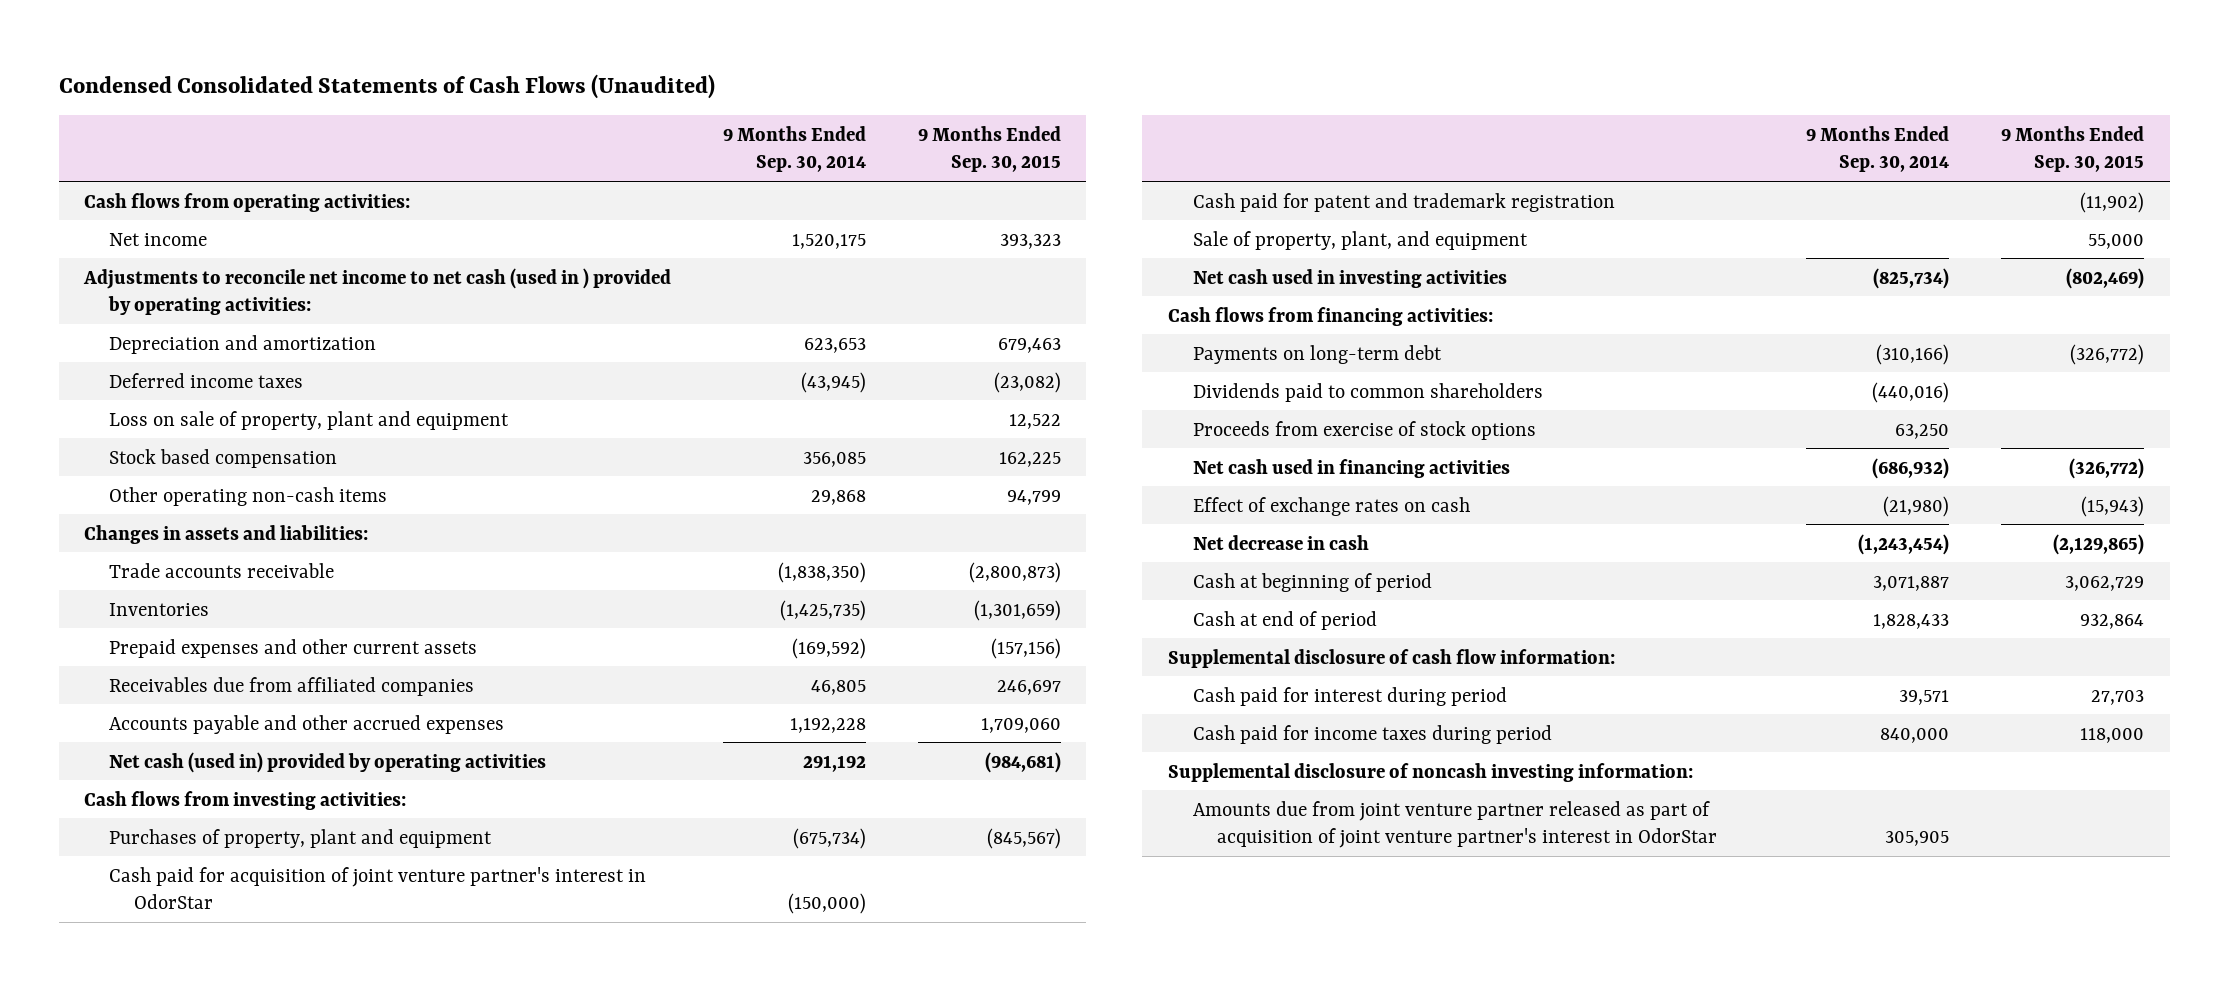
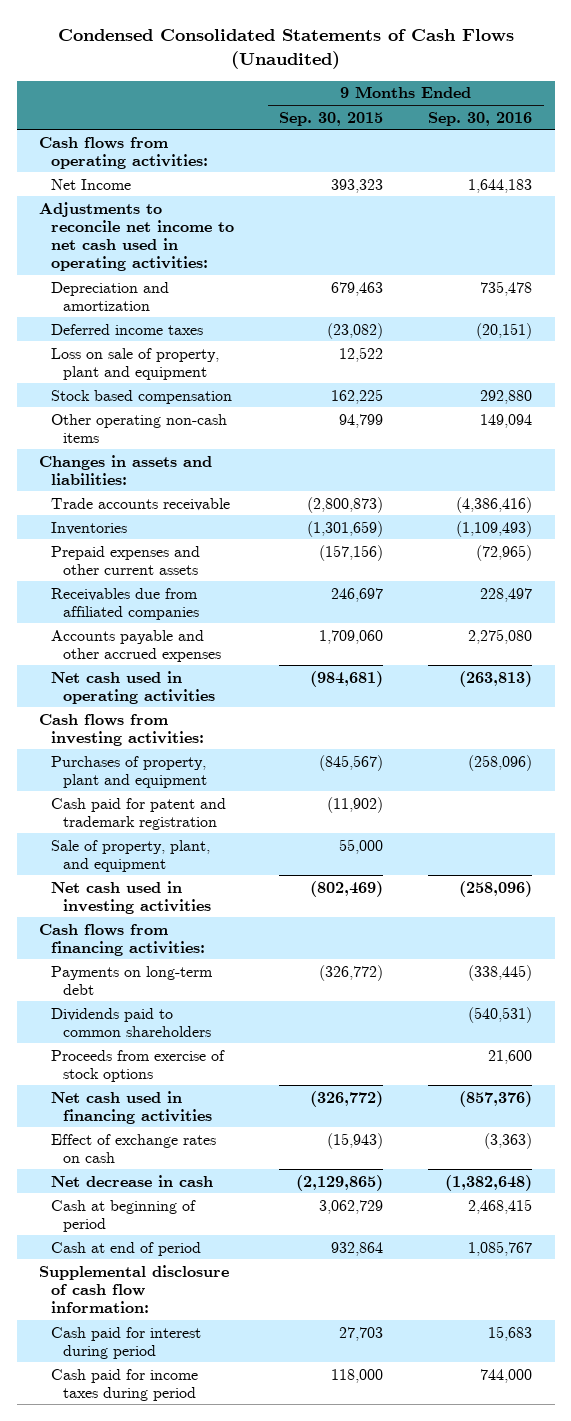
[723,125,867,173] 9 Months Ended Sep. 30, 2014 -> none
none -> [428,111,533,126] Sep. 30, 2016
[109,232,208,246] Net income -> [51,178,132,190] Net Income
[83,267,672,316] Adjustments to reconcile net income to net cash (used in ) provided by operating activities: -> [39,201,235,271] Adjustments to reconcile net income to net cash used in operating activities:
[109,751,547,773] Net cash (used in) provided by operating activities -> [51,670,216,704] Net cash used in operating activities
[109,866,647,910] Cash paid for acquisition of joint venture partner's interest in OdorStar -> none
[1167,762,1693,782] Supplemental disclosure of noncash investing information: -> none
[1192,800,1718,849] Amounts due from joint venture partner released as part of acquisition of joint venture partner's interest in OdorStar -> none

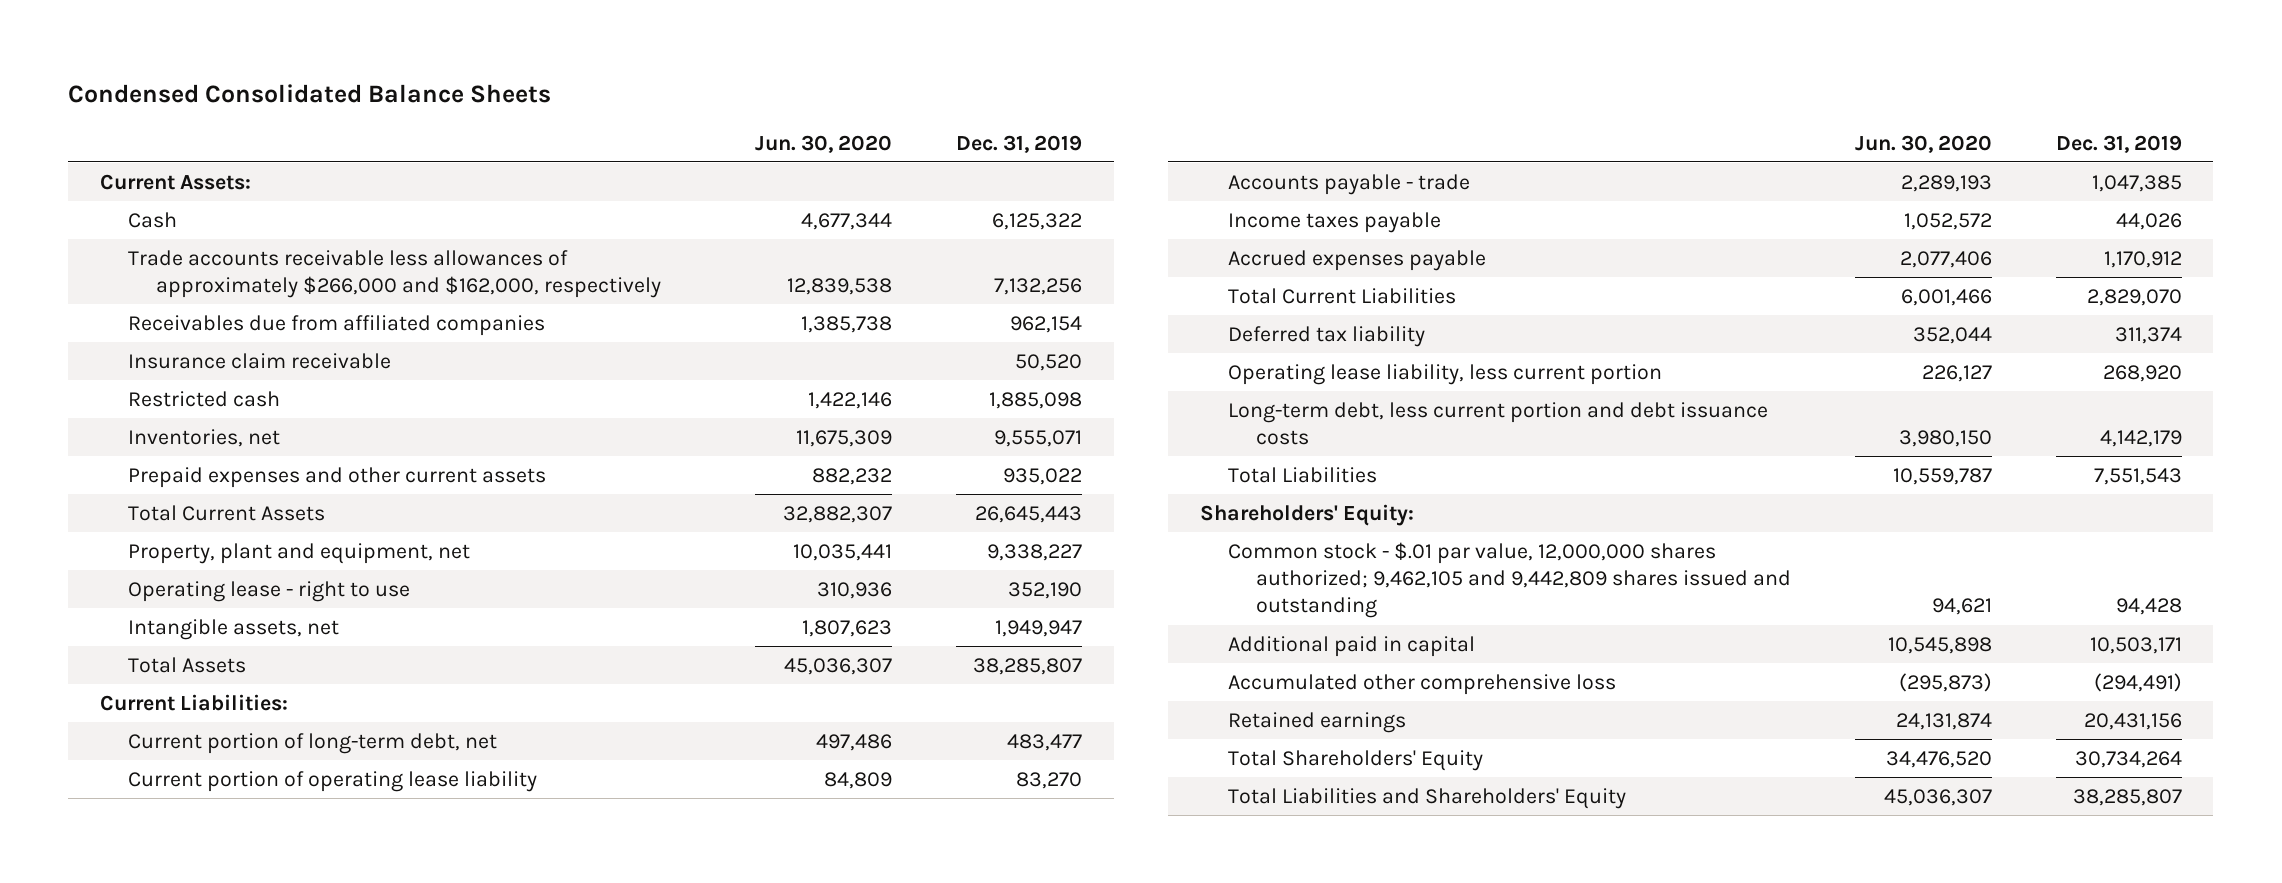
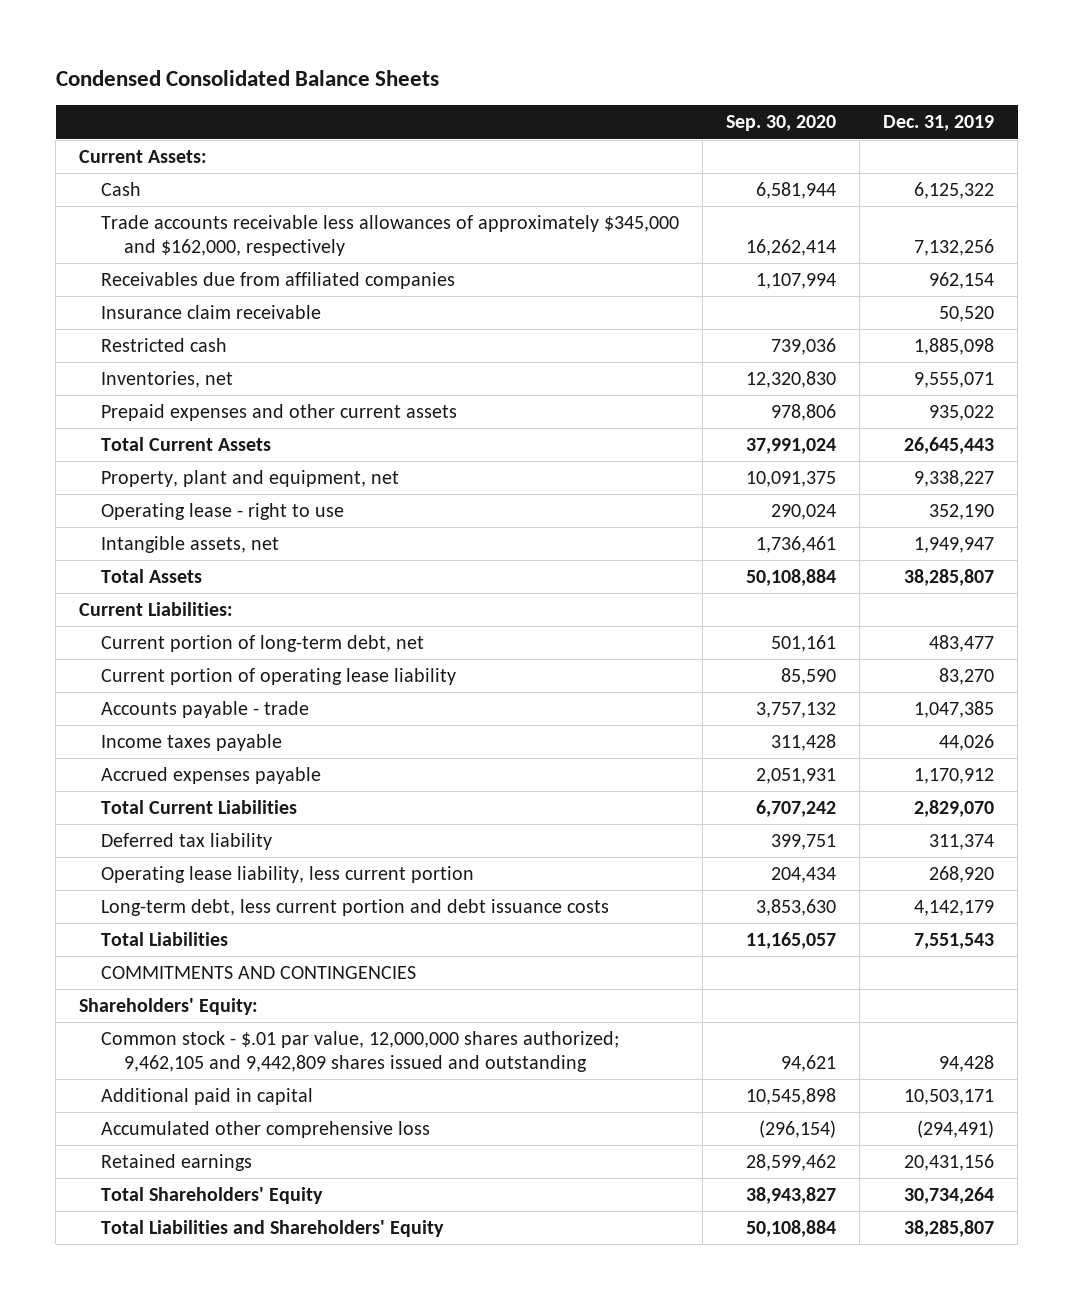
[755,134,893,153] Jun. 30, 2020 -> none
none -> [726,115,837,132] Sep. 30, 2020
[128,249,662,299] Trade accounts receivable less allowances of approximately $266,000 and $162,000, respectively -> [101,214,680,257] Trade accounts receivable less allowances of approximately $345,000 and $162,000, respectively
none -> [101,965,417,979] COMMITMENTS AND CONTINGENCIES

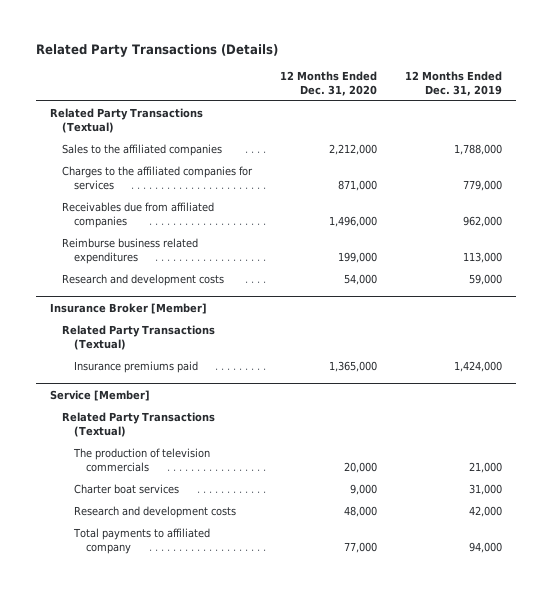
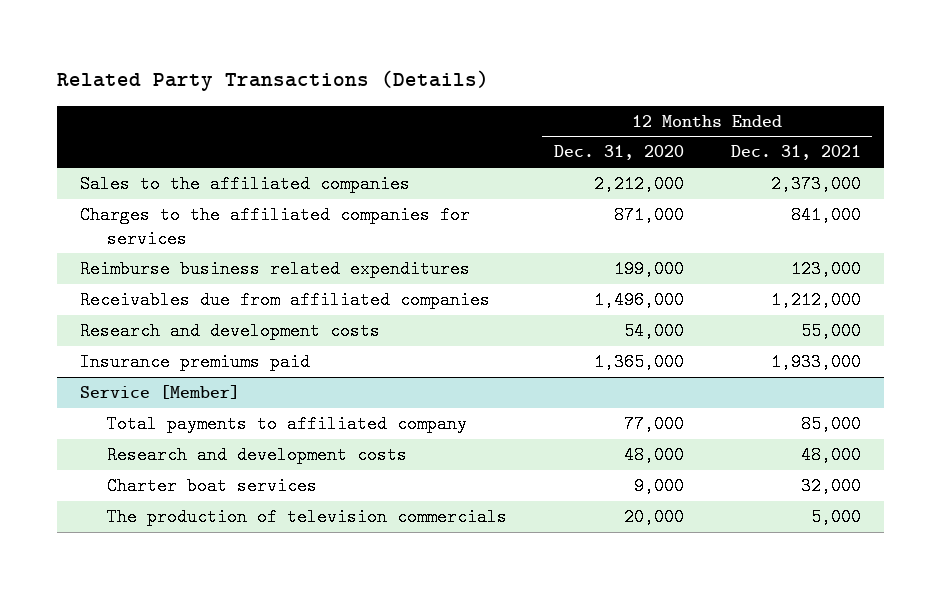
[404,71,502,96] 12 Months Ended Dec. 31, 2019 -> none
none -> [730,145,861,161] Dec. 31, 2021
[50,108,204,134] Related Party Transactions (Textual) -> none
[61,202,214,229] Receivables due from affiliated companies -> [80,291,491,310] Receivables due from affiliated companies
[50,303,208,315] Insurance Broker [Member] -> none
[61,325,215,351] Related Party Transactions (Textual) -> none
[61,412,215,438] Related Party Transactions (Textual) -> none
[73,506,236,519] Research and development costs -> [107,446,408,465] Research and development costs
[73,484,179,495] Charter boat services -> [107,477,318,496] Charter boat services
[72,448,210,473] The production of television commercials -> [107,508,508,527] The production of television commercials

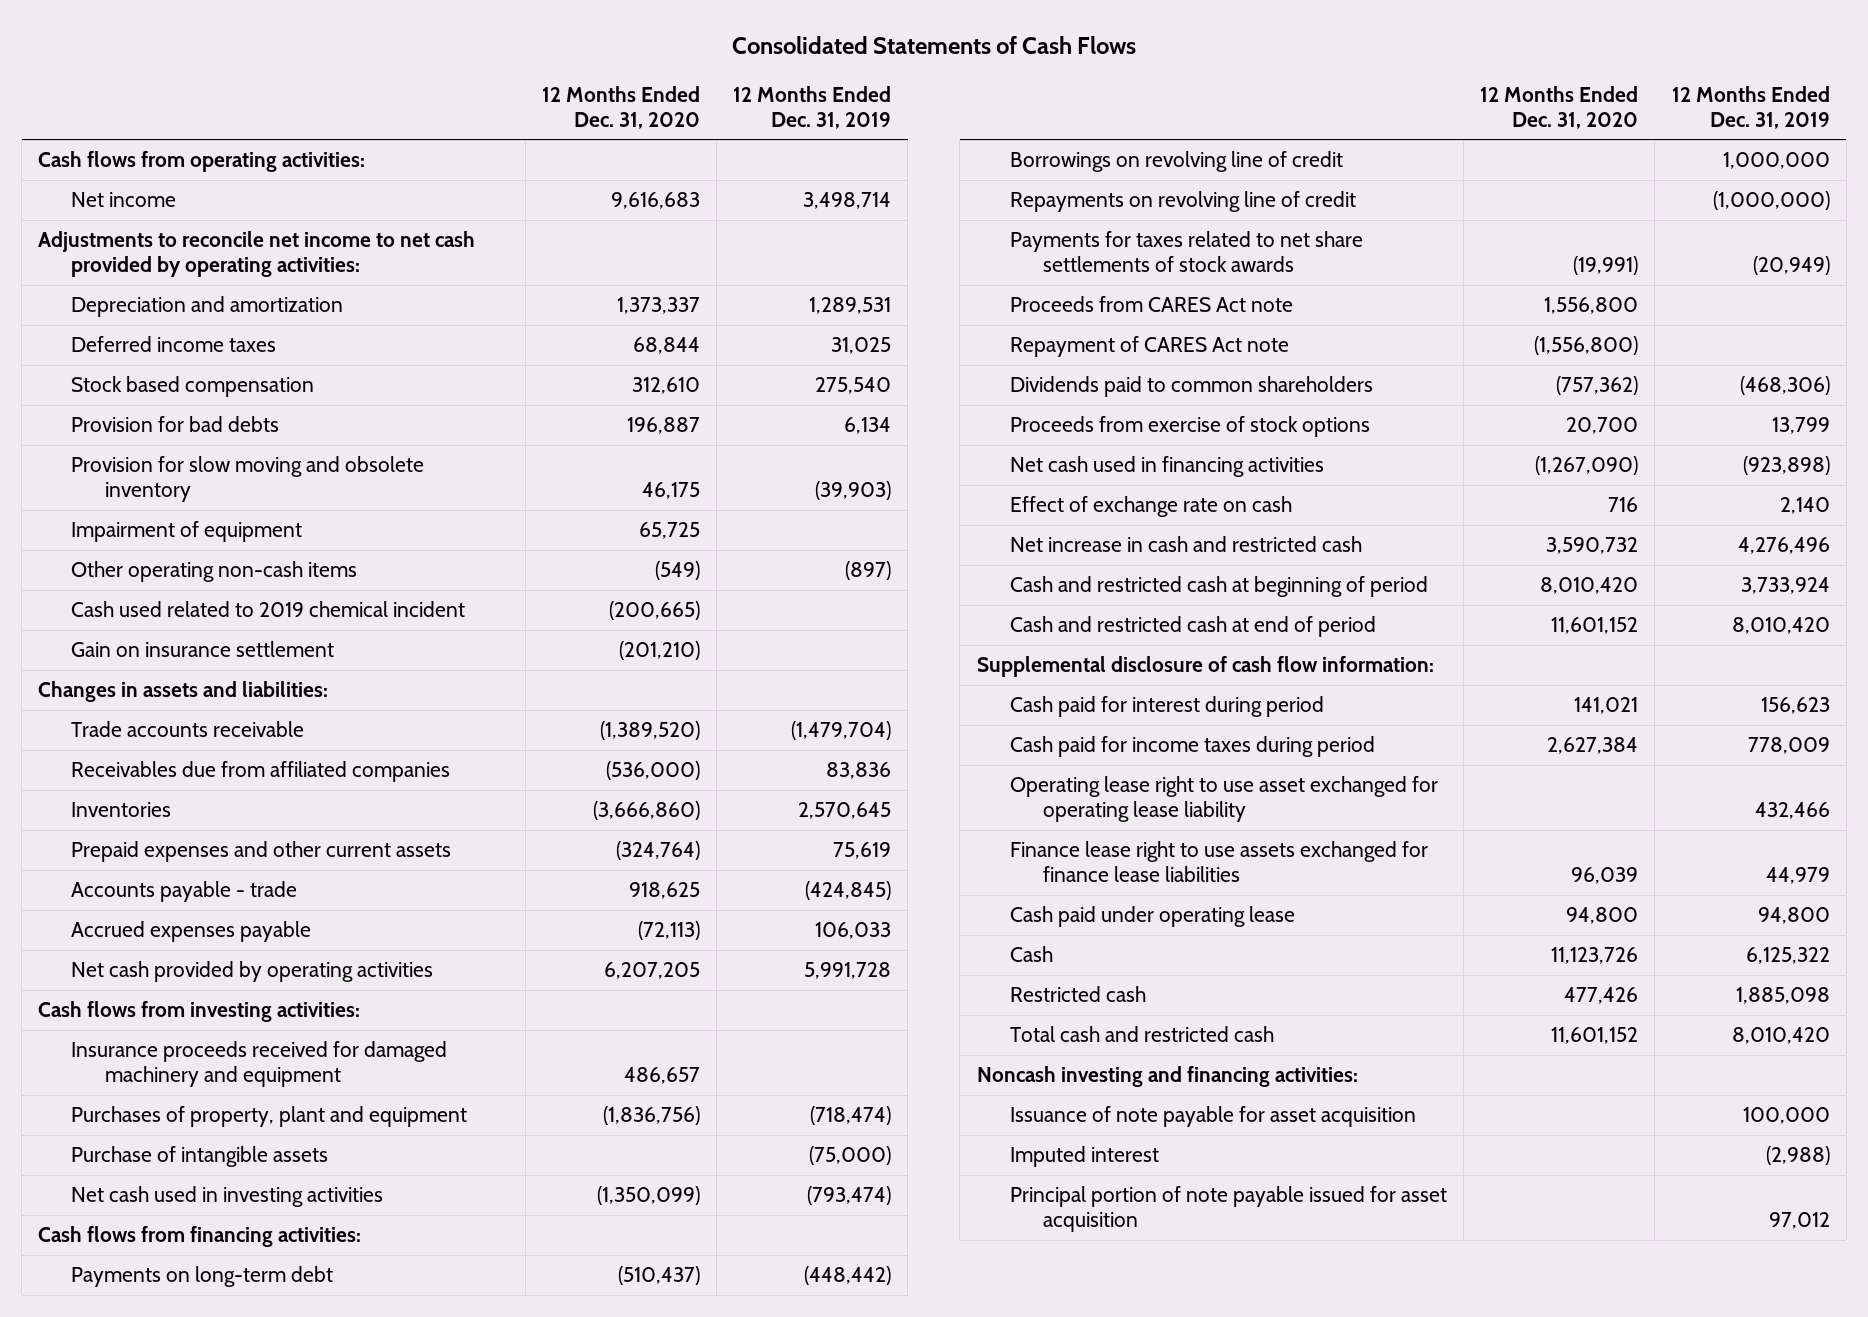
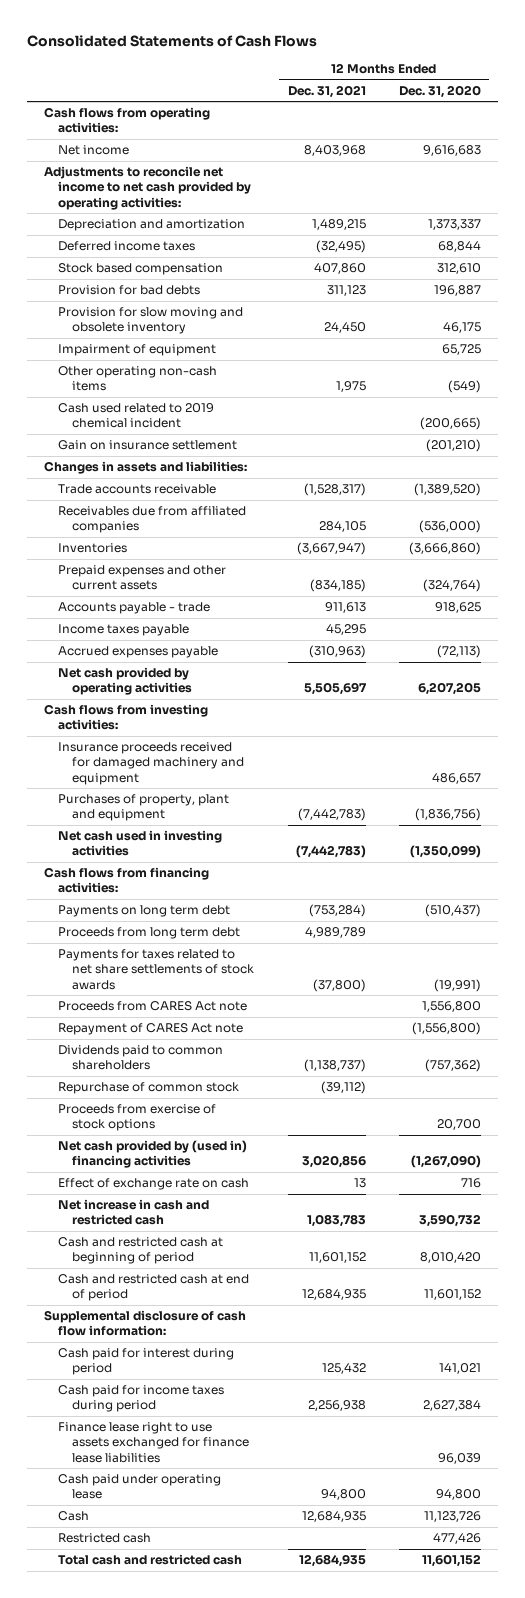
[733,85,892,129] 12 Months Ended Dec. 31, 2019 -> none
none -> [287,85,366,99] Dec. 31, 2021
none -> [58,624,190,637] Income taxes payable
[71,1146,329,1168] Purchase of intangible assets -> none
[1009,151,1343,173] Borrowings on revolving line of credit -> none
[1009,191,1356,213] Repayments on revolving line of credit -> none
[71,1266,334,1288] Payments on long-term debt -> [58,905,231,918] Payments on long term debt
none -> [58,927,241,940] Proceeds from long term debt
none -> [58,1082,240,1095] Repurchase of common stock
[1009,456,1324,478] Net cash used in financing activities -> [58,1140,248,1169] Net cash provided by (used in) financing activities
[1009,776,1438,822] Operating lease right to use asset exchanged for operating lease liability -> none
[976,1066,1358,1088] Noncash investing and financing activities: -> none
[1009,1106,1416,1128] Issuance of note payable for asset acquisition -> none
[1009,1146,1159,1168] Imputed interest -> none
[1009,1186,1447,1232] Principal portion of note payable issued for asset acquisition -> none

